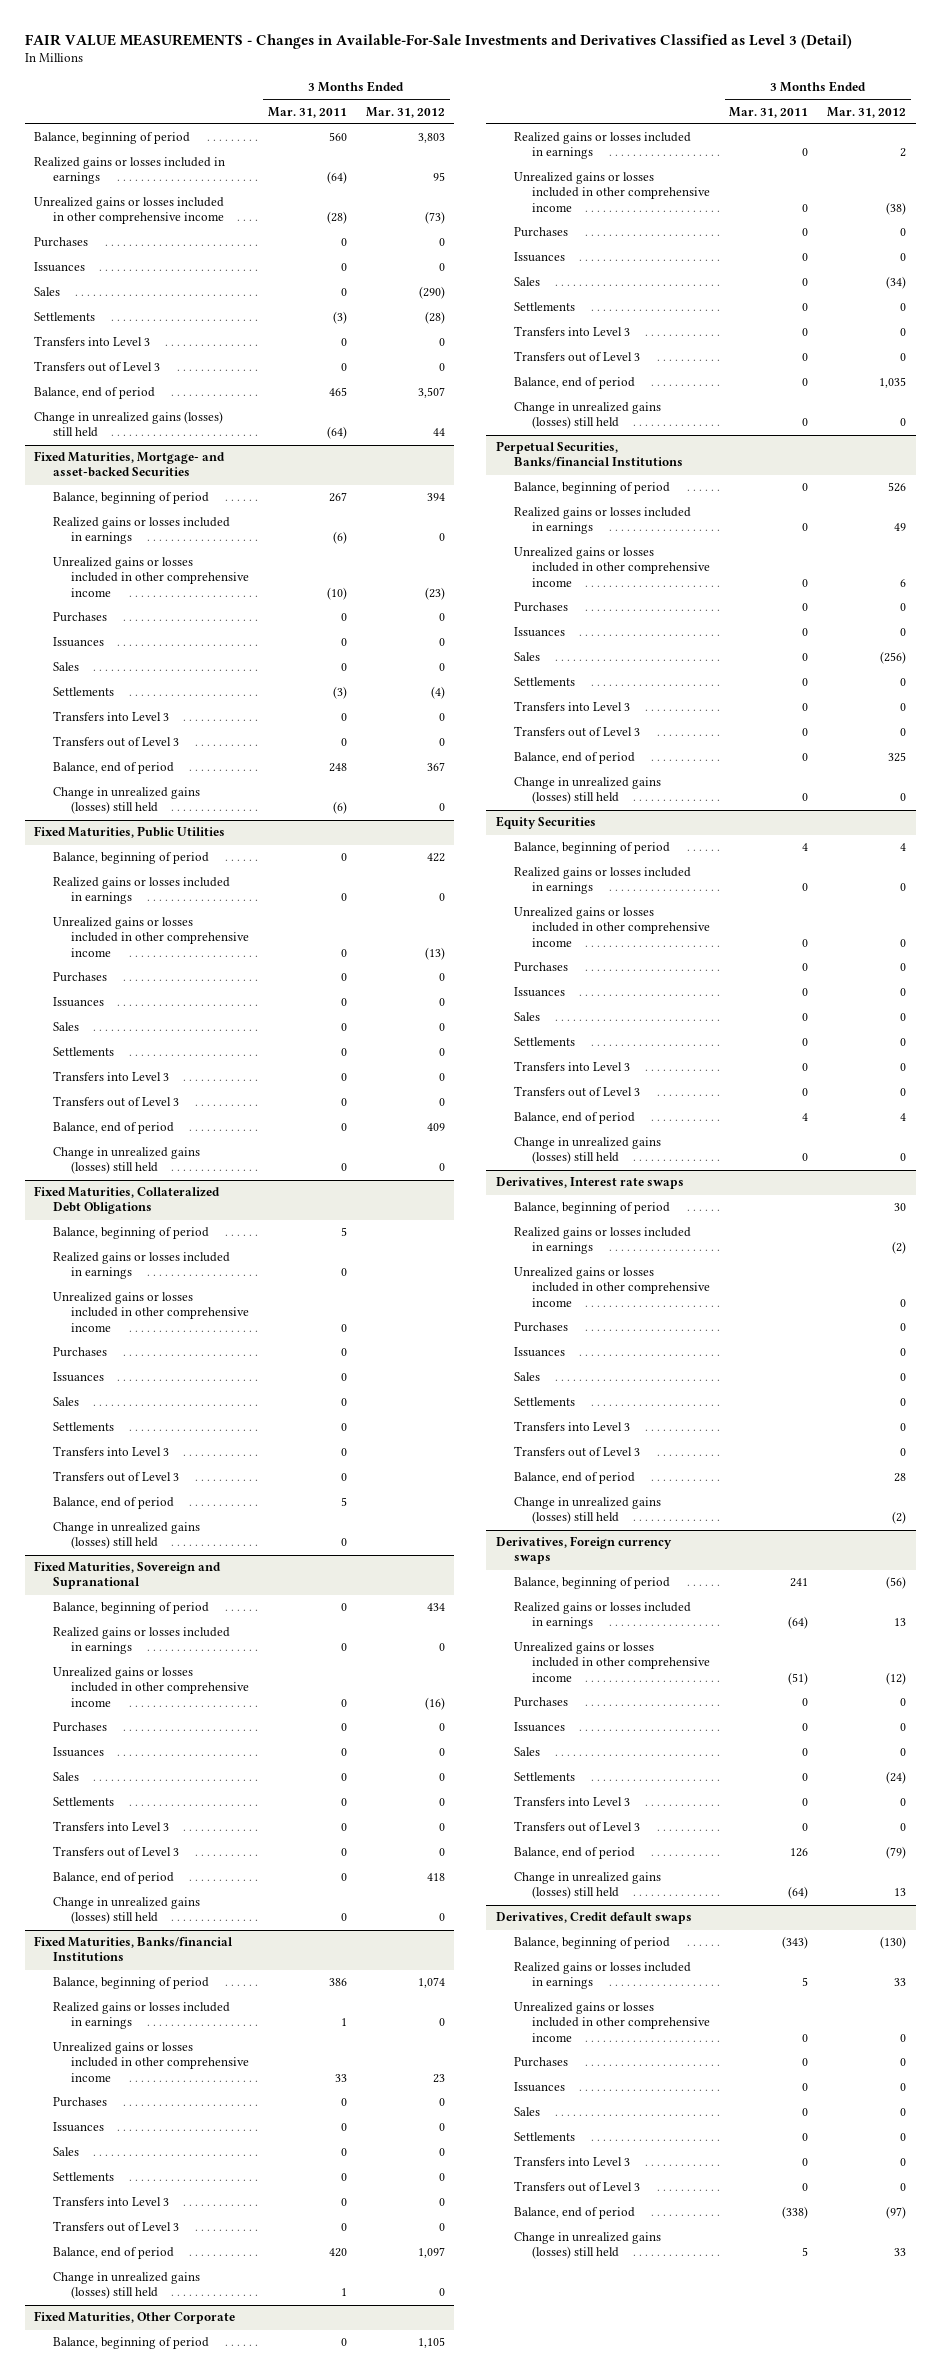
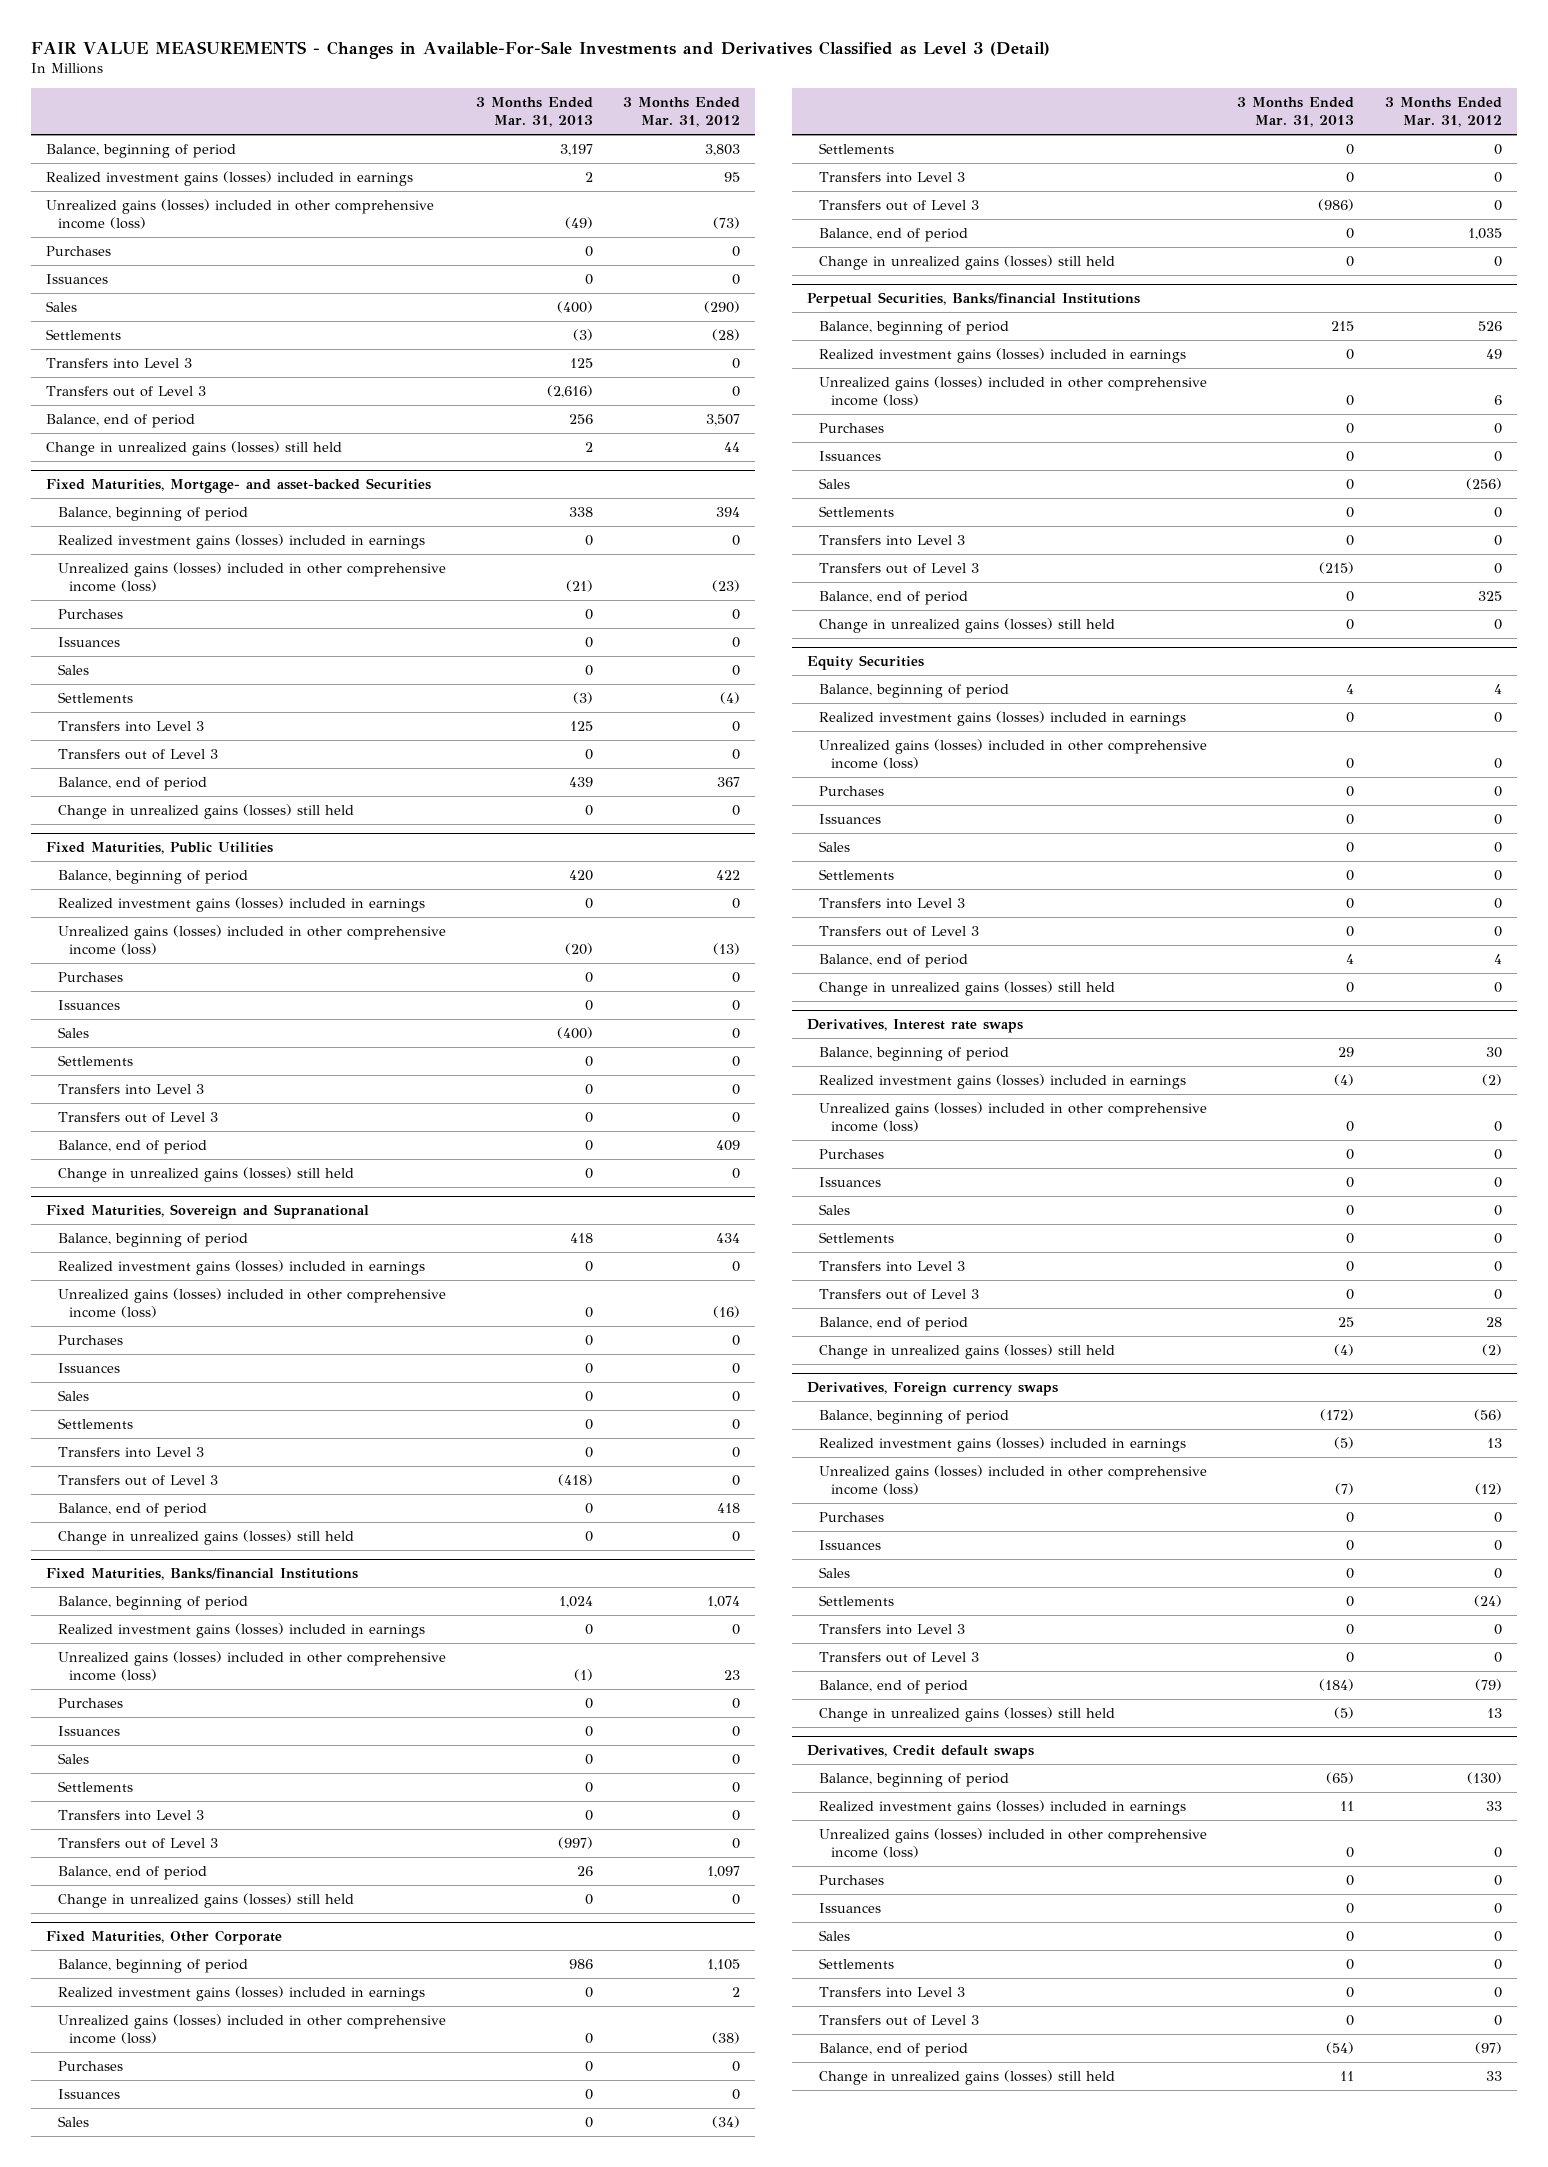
[267,106,347,118] Mar. 31, 2011 -> none
none -> [475,97,593,128] 3 Months Ended Mar. 31, 2013
[34,157,226,185] Realized gains or losses included in earnings -> [45,171,413,187] Realized investment gains (losses) included in earnings
[34,197,225,225] Unrealized gains or losses included in other comprehensive income -> [45,199,434,230] Unrealized gains (losses) included in other comprehensive income (loss)
[52,517,230,545] Realized gains or losses included in earnings -> [57,534,425,550] Realized investment gains (losses) included in earnings
[52,557,249,597] Unrealized gains or losses included in other comprehensive income -> [57,562,446,593] Unrealized gains (losses) included in other comprehensive income (loss)
[52,877,230,905] Realized gains or losses included in earnings -> [57,897,425,913] Realized investment gains (losses) included in earnings
[52,917,249,957] Unrealized gains or losses included in other comprehensive income -> [57,925,446,956] Unrealized gains (losses) included in other comprehensive income (loss)
[34,1186,221,1215] Fixed Maturities, Collateralized Debt Obligations -> none
[52,1227,209,1240] Balance, beginning of period -> none
[52,1252,230,1280] Realized gains or losses included in earnings -> none
[52,1292,249,1332] Unrealized gains or losses included in other comprehensive income -> none
[52,1347,107,1358] Purchases -> none
[52,1372,104,1383] Issuances -> none
[52,1397,79,1407] Sales -> none
[52,1422,114,1432] Settlements -> none
[52,1446,169,1457] Transfers into Level 3 -> none
[52,1471,179,1483] Transfers out of Level 3 -> none
[52,1497,174,1510] Balance, end of period -> none
[52,1522,200,1550] Change in unrealized gains (losses) still held -> none
[52,1627,230,1655] Realized gains or losses included in earnings -> [57,1260,425,1276] Realized investment gains (losses) included in earnings
[52,1667,249,1707] Unrealized gains or losses included in other comprehensive income -> [57,1288,446,1319] Unrealized gains (losses) included in other comprehensive income (loss)
[52,2002,230,2030] Realized gains or losses included in earnings -> [57,1623,425,1639] Realized investment gains (losses) included in earnings
[52,2042,249,2082] Unrealized gains or losses included in other comprehensive income -> [57,1651,446,1682] Unrealized gains (losses) included in other comprehensive income (loss)
[514,132,692,160] Realized gains or losses included in earnings -> [57,1986,425,2002] Realized investment gains (losses) included in earnings
[514,172,711,212] Unrealized gains or losses included in other comprehensive income -> [57,2014,446,2045] Unrealized gains (losses) included in other comprehensive income (loss)
[514,507,692,535] Realized gains or losses included in earnings -> [818,348,1186,364] Realized investment gains (losses) included in earnings
[514,547,711,587] Unrealized gains or losses included in other comprehensive income -> [818,376,1207,407] Unrealized gains (losses) included in other comprehensive income (loss)
[514,867,692,895] Realized gains or losses included in earnings -> [818,711,1186,727] Realized investment gains (losses) included in earnings
[514,907,711,947] Unrealized gains or losses included in other comprehensive income -> [818,739,1207,770] Unrealized gains (losses) included in other comprehensive income (loss)
[514,1227,692,1255] Realized gains or losses included in earnings -> [818,1074,1186,1090] Realized investment gains (losses) included in earnings
[514,1267,711,1307] Unrealized gains or losses included in other comprehensive income -> [818,1102,1207,1133] Unrealized gains (losses) included in other comprehensive income (loss)
[514,1602,692,1630] Realized gains or losses included in earnings -> [818,1437,1186,1453] Realized investment gains (losses) included in earnings
[514,1642,711,1682] Unrealized gains or losses included in other comprehensive income -> [818,1465,1207,1496] Unrealized gains (losses) included in other comprehensive income (loss)
[514,1962,692,1990] Realized gains or losses included in earnings -> [818,1800,1186,1816] Realized investment gains (losses) included in earnings
[514,2002,711,2042] Unrealized gains or losses included in other comprehensive income -> [818,1828,1207,1859] Unrealized gains (losses) included in other comprehensive income (loss)

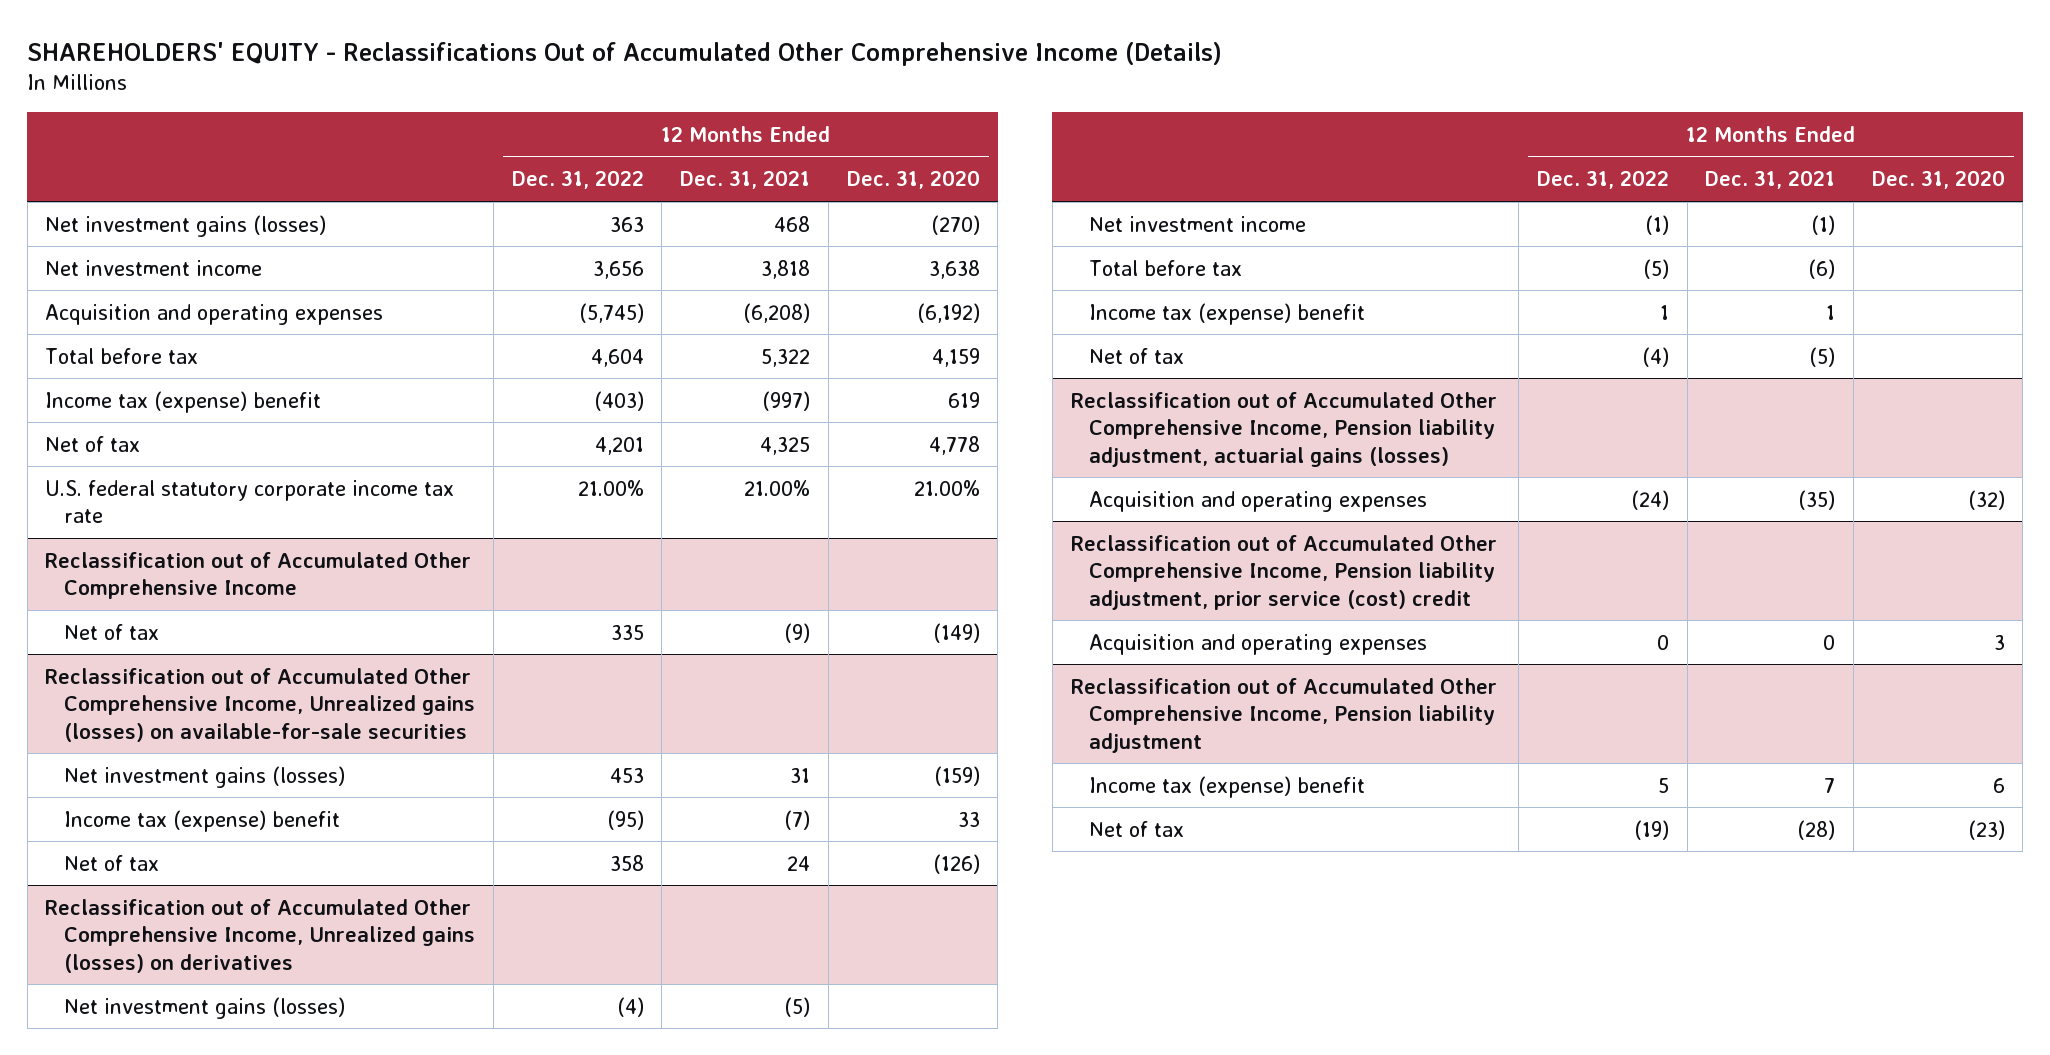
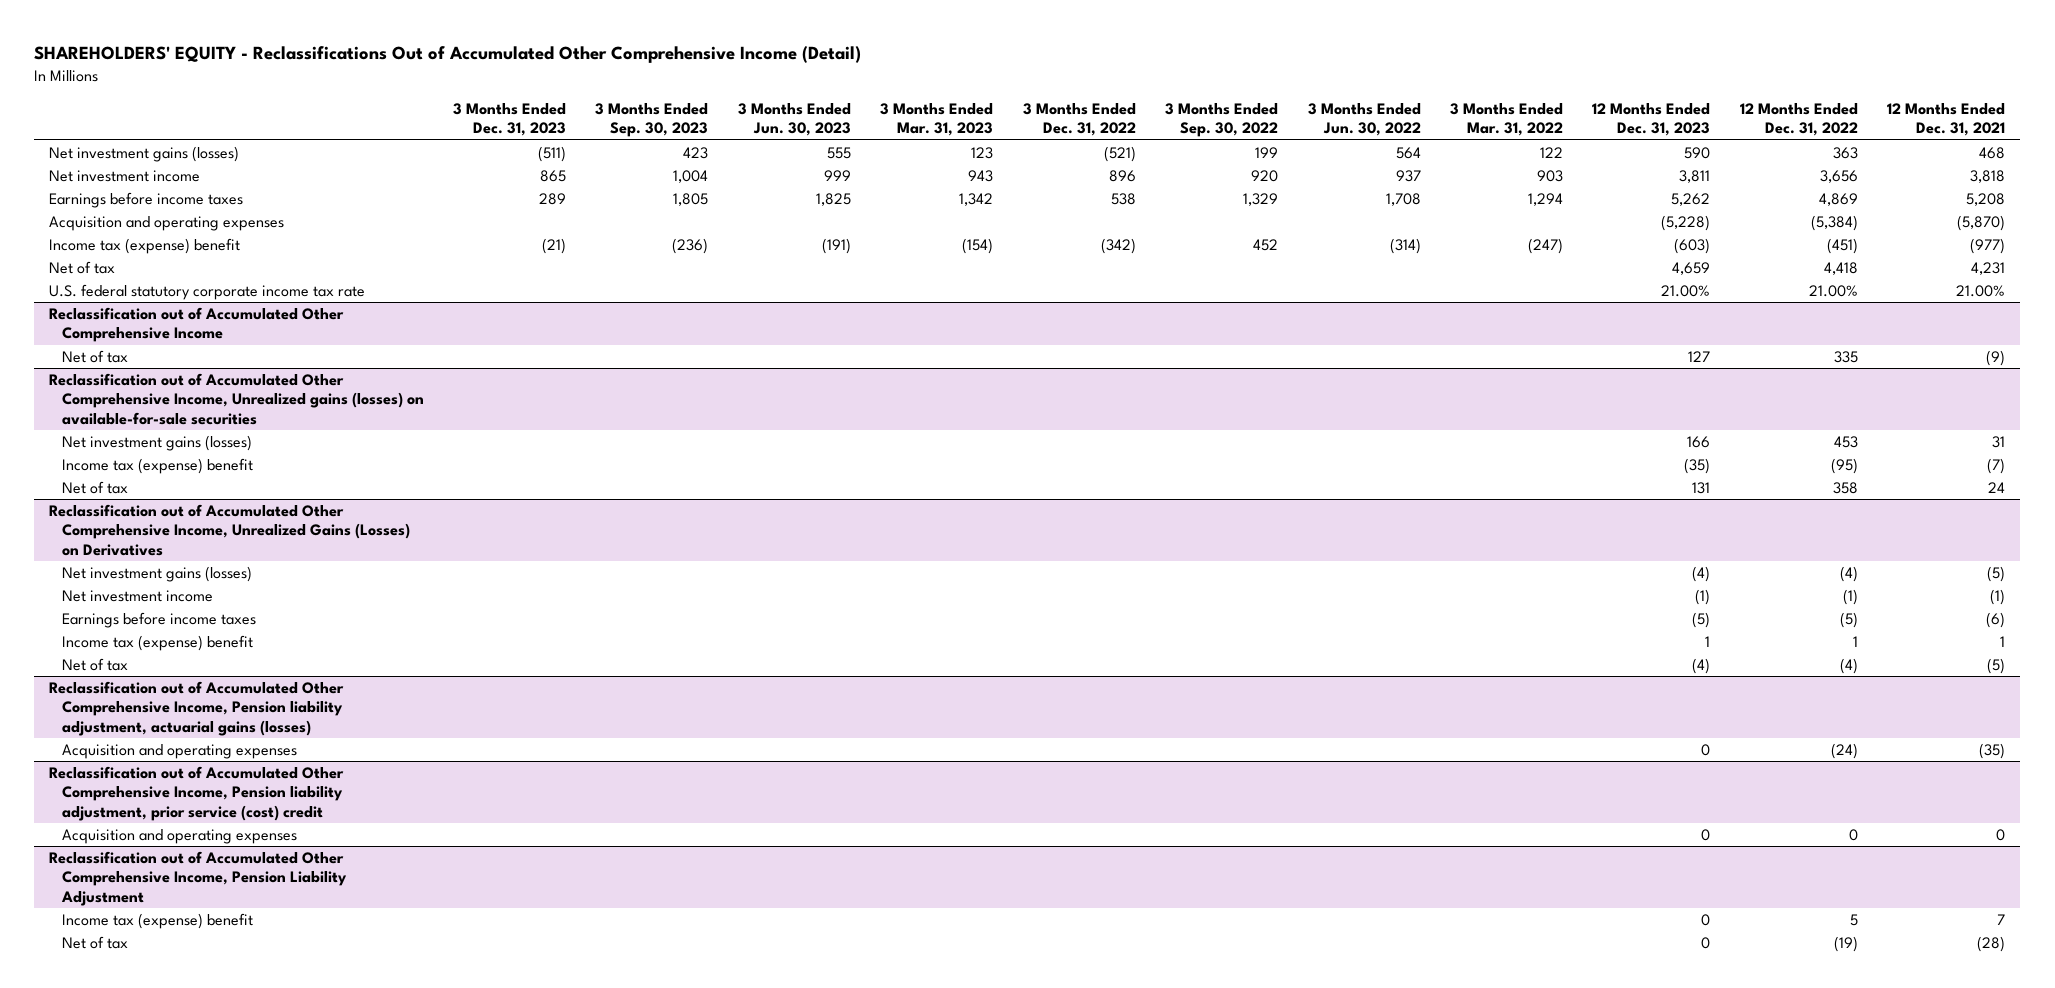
[27,41,1223,66] SHAREHOLDERS' EQUITY - Reclassifications Out of Accumulated Other Comprehensive Income (Details) -> [34,46,862,64] SHAREHOLDERS' EQUITY - Reclassifications Out of Accumulated Other Comprehensive Income (Detail)
[846,170,980,190] Dec. 31, 2020 -> none
none -> [453,102,567,137] 3 Months Ended Dec. 31, 2023
none -> [595,102,709,138] 3 Months Ended Sep. 30, 2023
none -> [737,102,851,137] 3 Months Ended Jun. 30, 2023
none -> [880,102,994,137] 3 Months Ended Mar. 31, 2023
none -> [1022,102,1136,137] 3 Months Ended Dec. 31, 2022
none -> [1165,102,1279,138] 3 Months Ended Sep. 30, 2022
none -> [1307,102,1421,137] 3 Months Ended Jun. 30, 2022
none -> [1450,102,1564,137] 3 Months Ended Mar. 31, 2022
none -> [1592,102,1711,137] 12 Months Ended Dec. 31, 2023
[45,347,199,364] Total before tax -> none
none -> [49,191,244,208] Earnings before income taxes
[578,302,644,323] (5,745) -> [1810,214,1858,231] (5,384)
[743,302,811,323] (6,208) -> [1957,214,2006,231] (5,870)
[593,390,644,411] (403) -> [1826,237,1858,254] (451)
[762,390,811,411] (997) -> [1970,237,2006,254] (977)
[594,436,644,455] 4,201 -> [1823,261,1858,275] 4,418
[760,436,811,455] 4,325 -> [1971,261,2006,275] 4,231
[45,898,476,973] Reclassification out of Accumulated Other Comprehensive Income, Unrealized gains (losses) on derivatives -> [49,503,410,556] Reclassification out of Accumulated Other Comprehensive Income, Unrealized Gains (Losses) on Derivatives
[1089,259,1243,276] Total before tax -> none
none -> [61,611,256,628] Earnings before income taxes
[1070,677,1497,753] Reclassification out of Accumulated Other Comprehensive Income, Pension liability adjustment -> [49,850,347,906] Reclassification out of Accumulated Other Comprehensive Income, Pension Liability Adjustment

